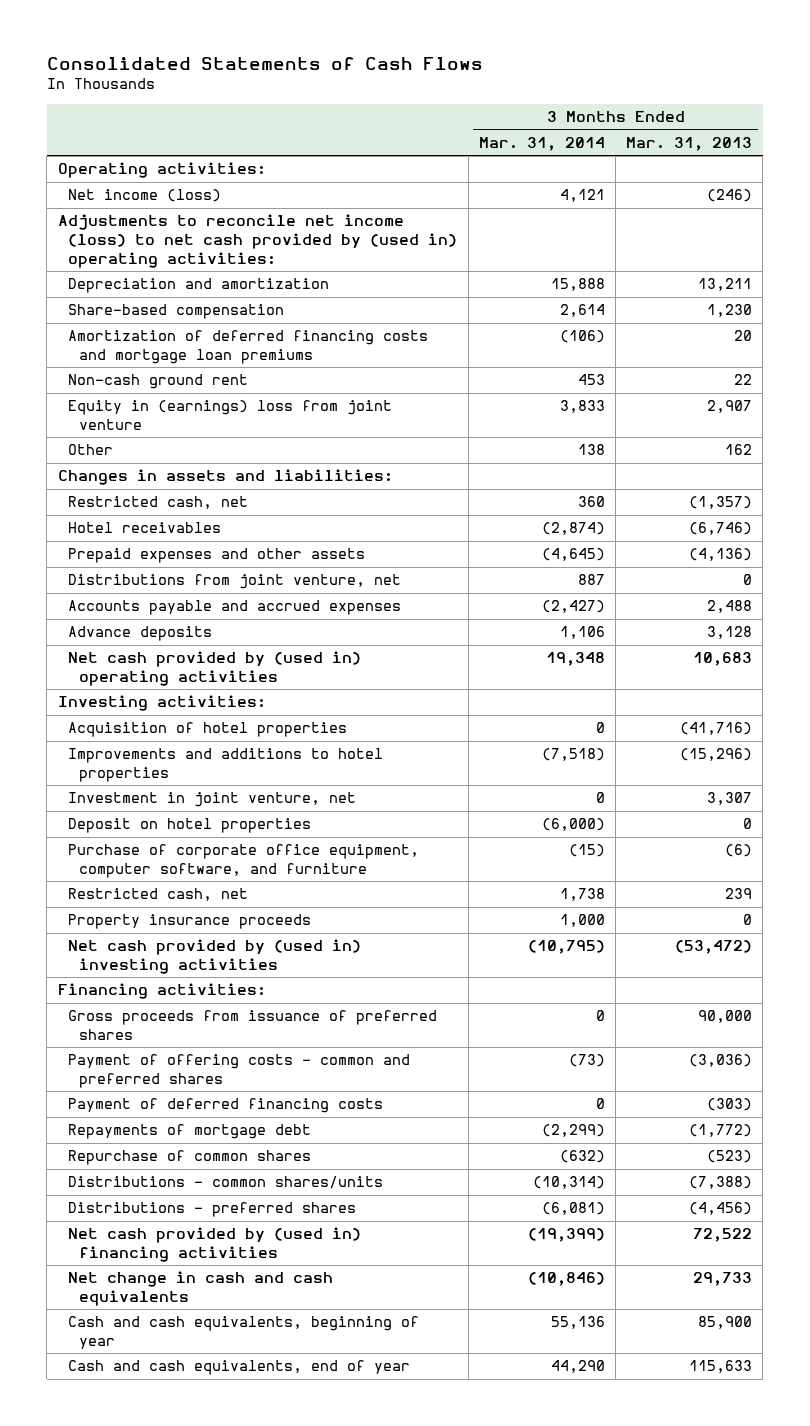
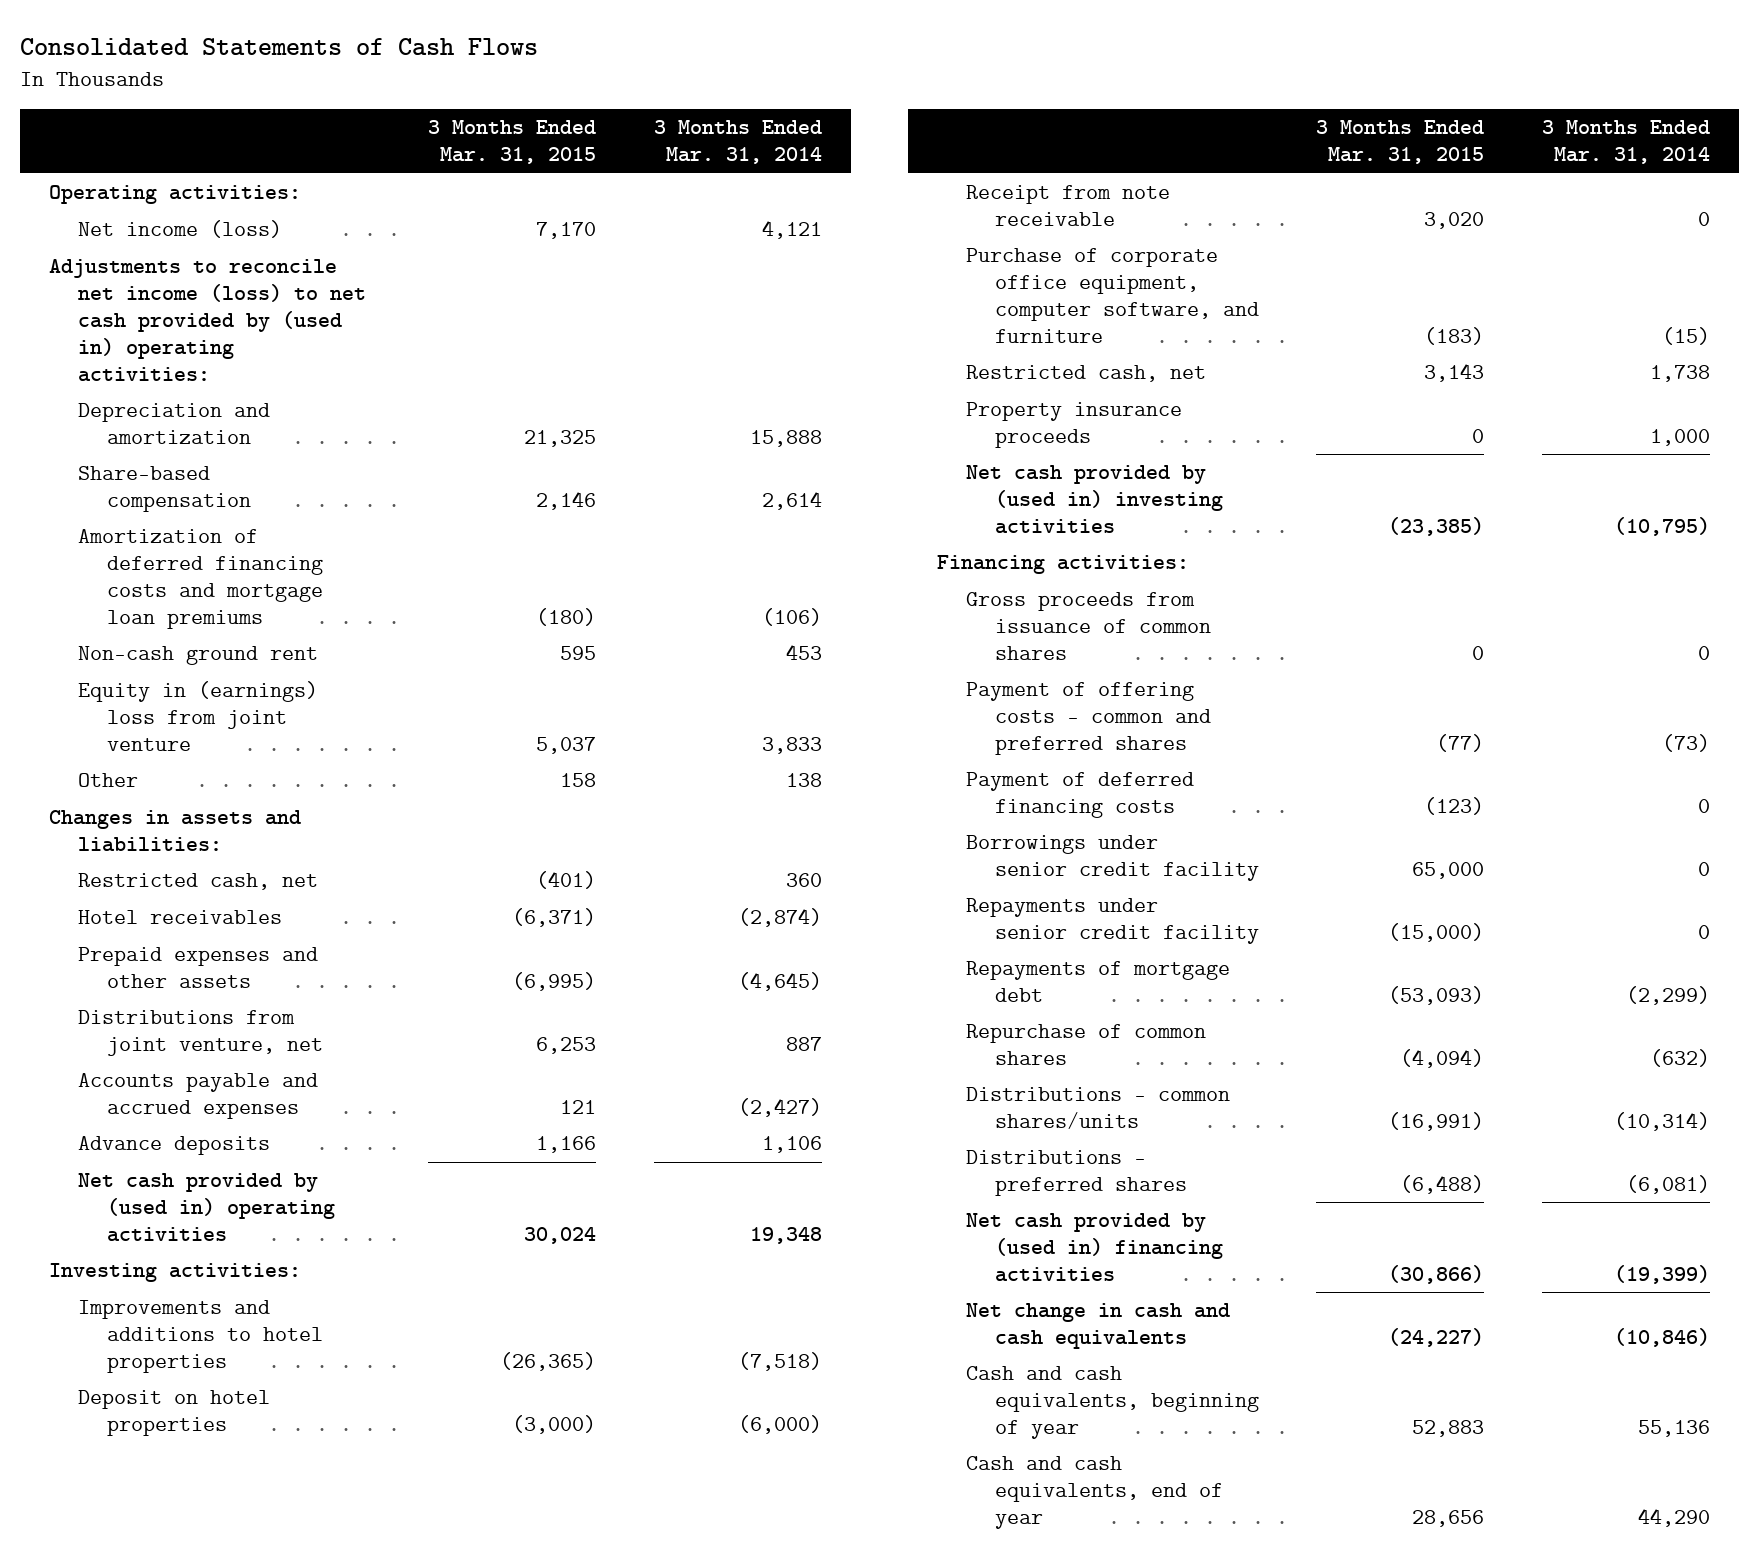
[626,136,753,151] Mar. 31, 2013 -> none
none -> [428,120,597,165] 3 Months Ended Mar. 31, 2015
[68,722,348,738] Acquisition of hotel properties -> none
[68,792,357,808] Investment in joint venture, net -> none
none -> [965,185,1170,227] Receipt from note receivable
[68,1010,438,1041] Gross proceeds from issuance of preferred shares -> [965,592,1212,661] Gross proceeds from issuance of common shares
none -> [965,835,1260,882] Borrowings under senior credit facility
none -> [965,898,1260,945] Repayments under senior credit facility

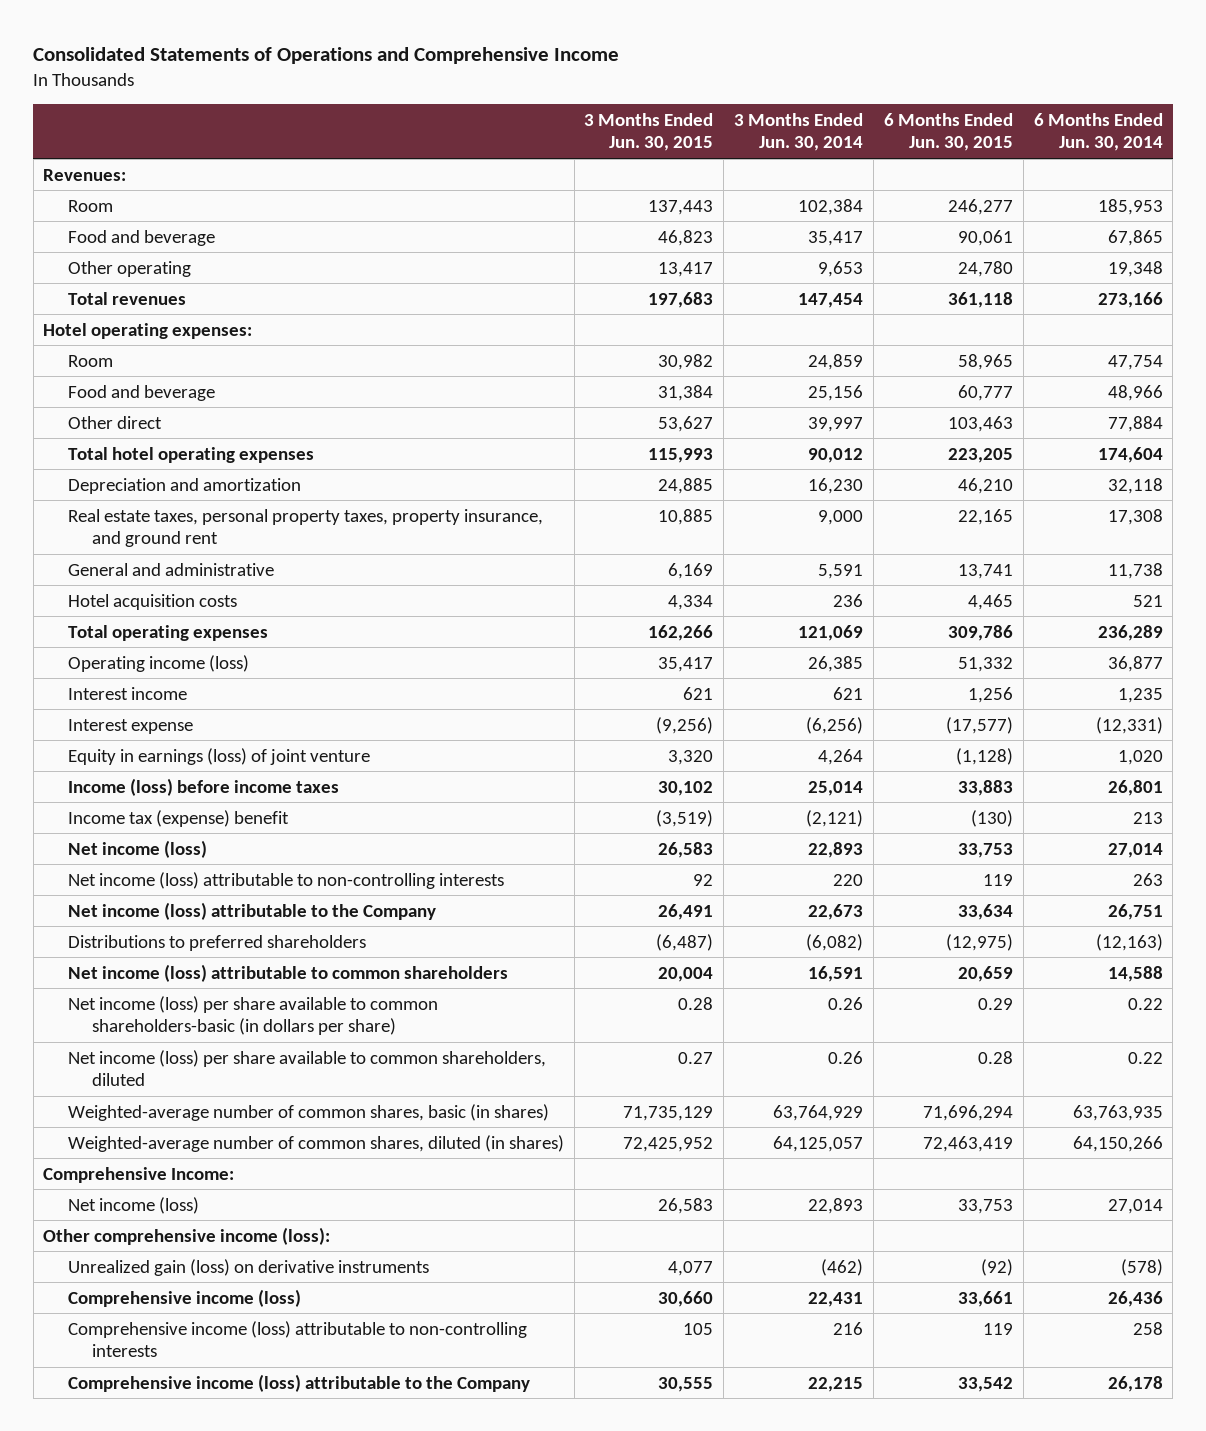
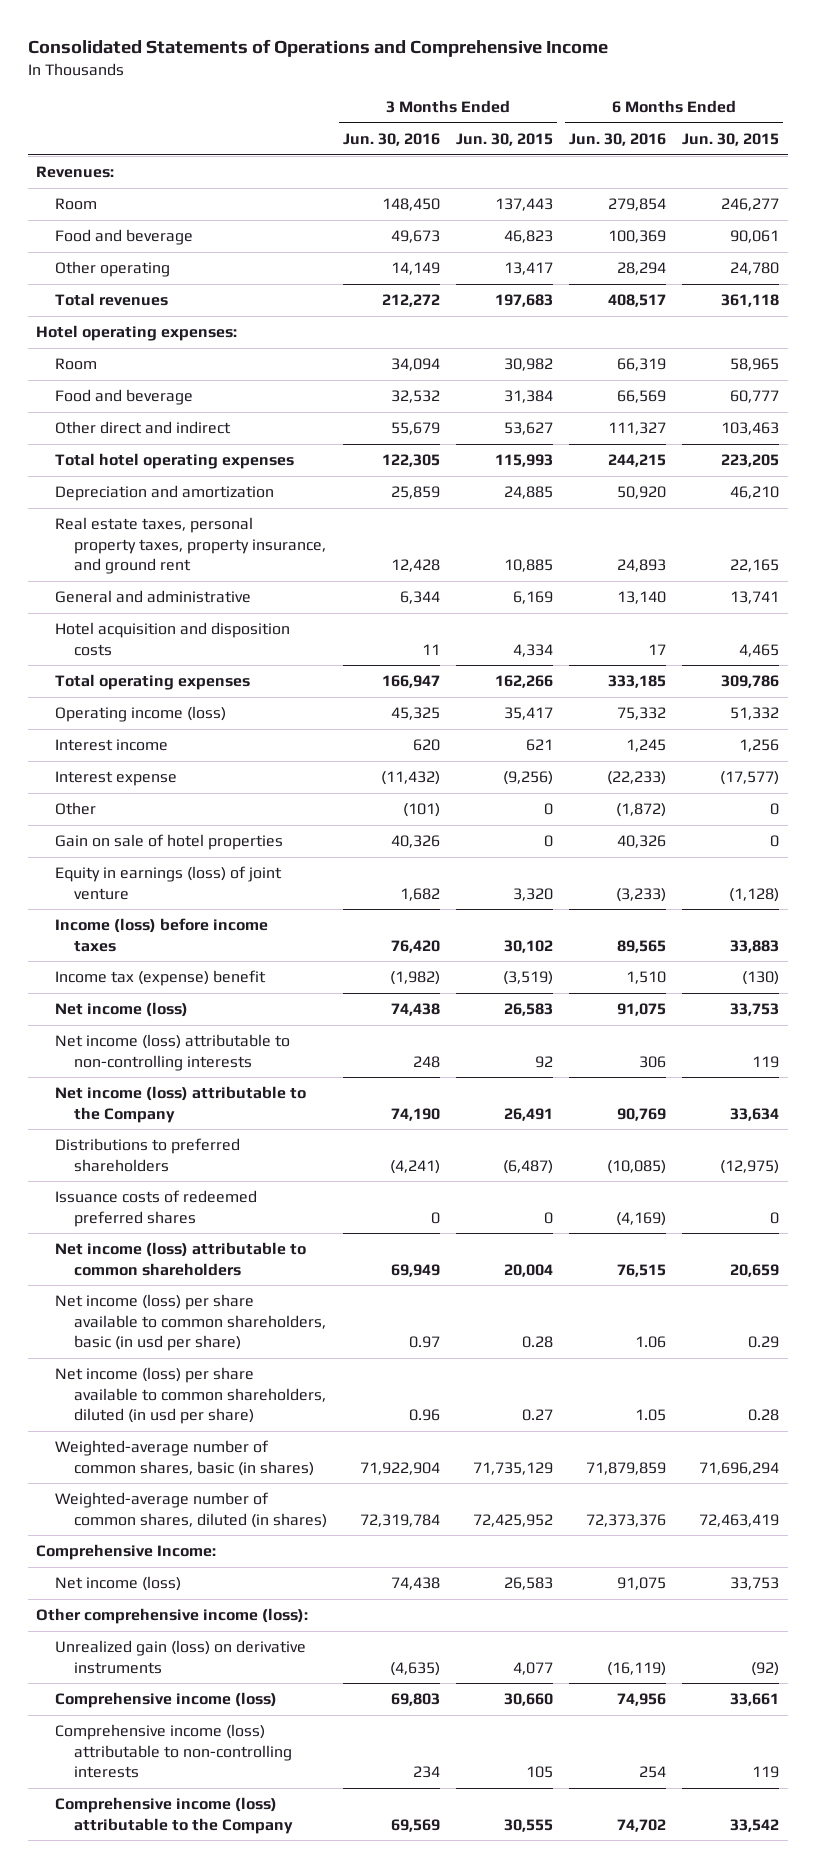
[734,112,864,152] 3 Months Ended Jun. 30, 2014 -> none
[1033,112,1163,152] 6 Months Ended Jun. 30, 2014 -> none
none -> [342,133,440,147] Jun. 30, 2016
none -> [569,133,667,147] Jun. 30, 2016
[67,415,162,429] Other direct -> [54,421,231,435] Other direct and indirect
[67,593,237,610] Hotel acquisition costs -> [54,622,290,656] Hotel acquisition and disposition costs
none -> [54,802,96,816] Other
none -> [54,834,283,851] Gain on sale of hotel properties
none -> [54,1190,257,1227] Issuance costs of redeemed preferred shares
[67,995,438,1035] Net income (loss) per share available to common shareholders-basic (in dollars per share) -> [54,1294,326,1351] Net income (loss) per share available to common shareholders, basic (in usd per share)
[67,1049,546,1086] Net income (loss) per share available to common shareholders, diluted -> [54,1367,326,1424] Net income (loss) per share available to common shareholders, diluted (in usd per share)

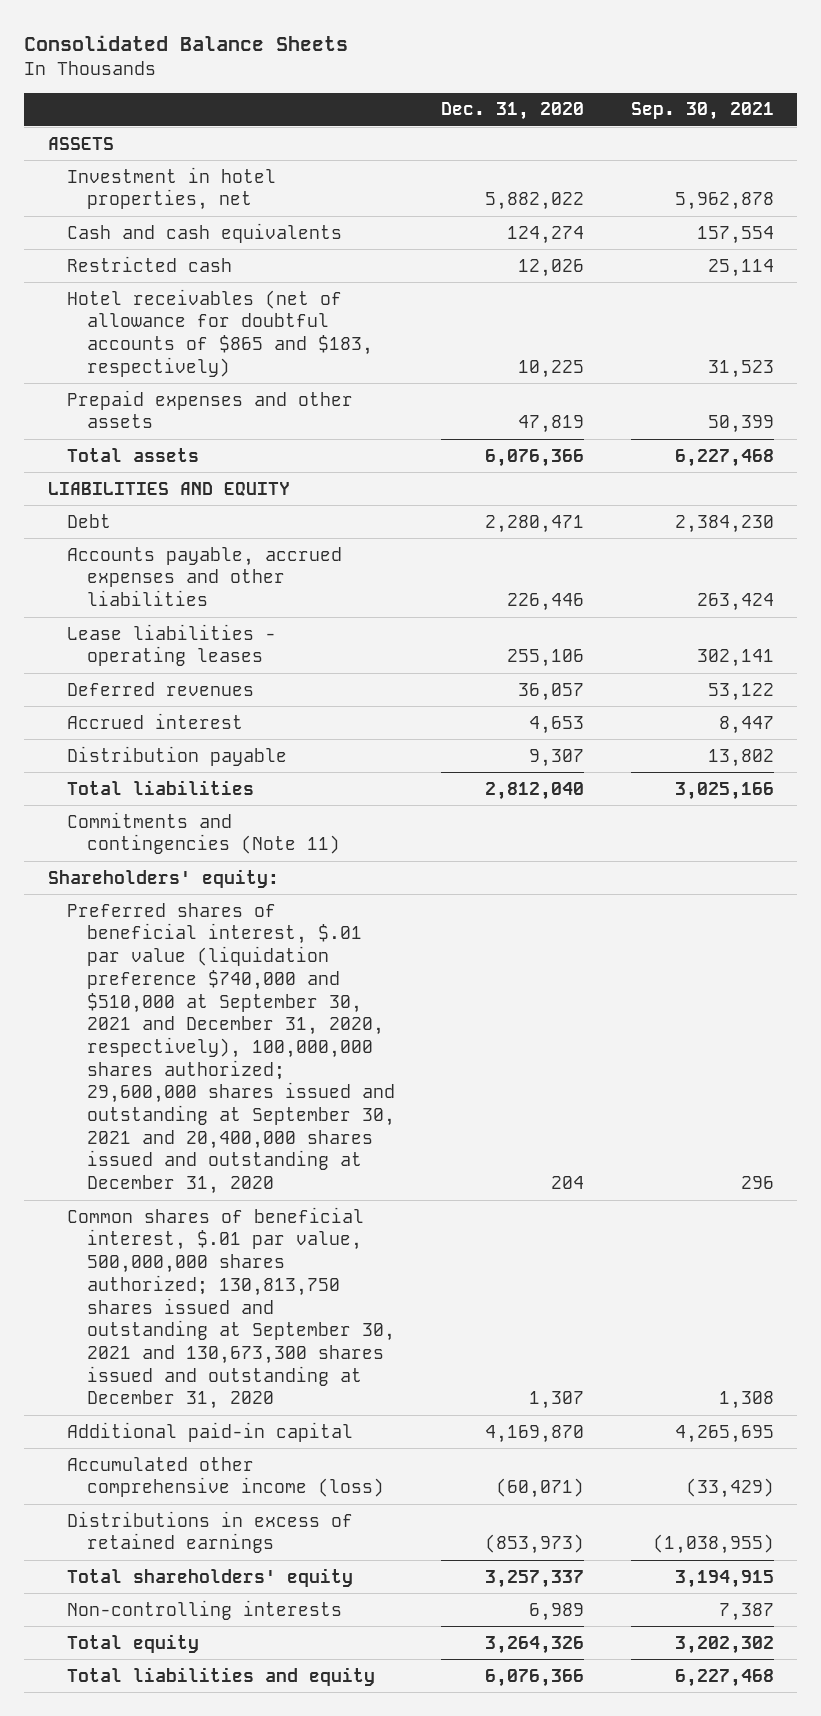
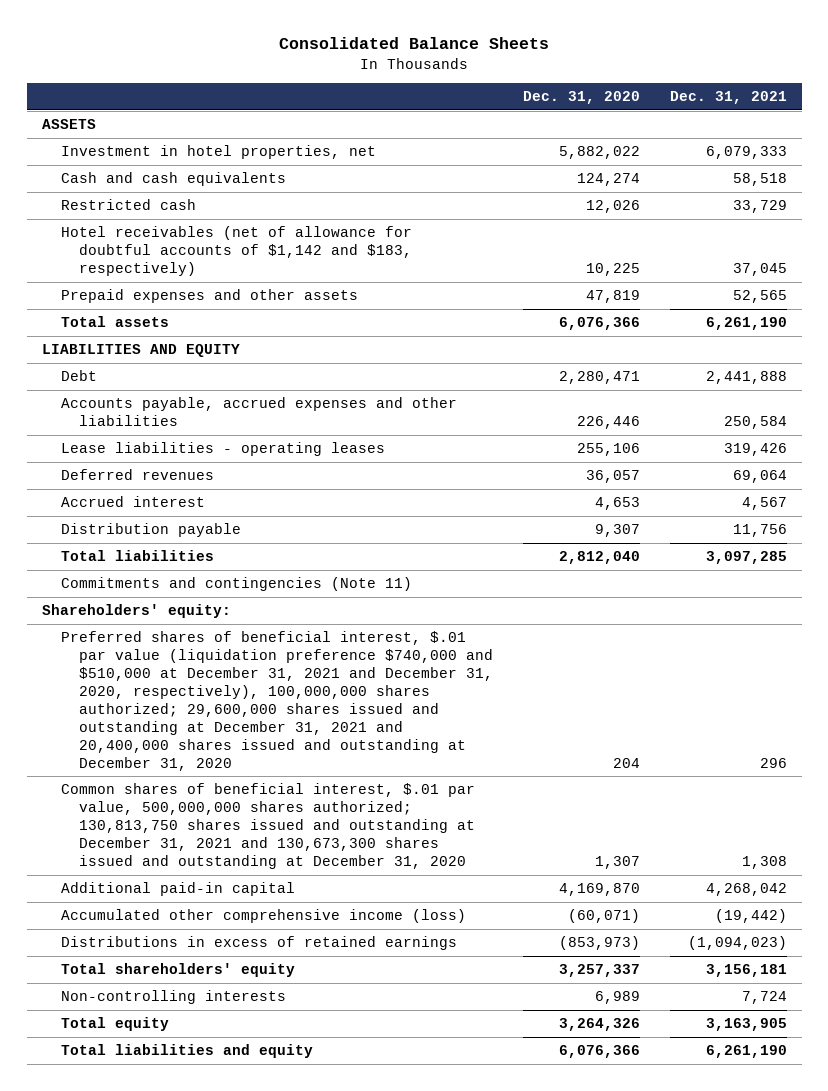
[630,102,774,121] Sep. 30, 2021 -> none
none -> [669,91,787,105] Dec. 31, 2021
[67,288,373,377] Hotel receivables (net of allowance for doubtful accounts of $865 and $183, respectively) -> [60,226,413,277] Hotel receivables (net of allowance for doubtful accounts of $1,142 and $183, respectively)
[67,902,395,1195] Preferred shares of beneficial interest, $.01 par value (liquidation preference $740,000 and $510,000 at September 30, 2021 and December 31, 2020, respectively), 100,000,000 shares authorized; 29,600,000 shares issued and outstanding at September 30, 2021 and 20,400,000 shares issued and outstanding at December 31, 2020 -> [60,631,494,771] Preferred shares of beneficial interest, $.01 par value (liquidation preference $740,000 and $510,000 at December 31, 2021 and December 31, 2020, respectively), 100,000,000 shares authorized; 29,600,000 shares issued and outstanding at December 31, 2021 and 20,400,000 shares issued and outstanding at December 31, 2020
[67,1206,395,1410] Common shares of beneficial interest, $.01 par value, 500,000,000 shares authorized; 130,813,750 shares issued and outstanding at September 30, 2021 and 130,673,300 shares issued and outstanding at December 31, 2020 -> [60,783,476,869] Common shares of beneficial interest, $.01 par value, 500,000,000 shares authorized; 130,813,750 shares issued and outstanding at December 31, 2021 and 130,673,300 shares issued and outstanding at December 31, 2020

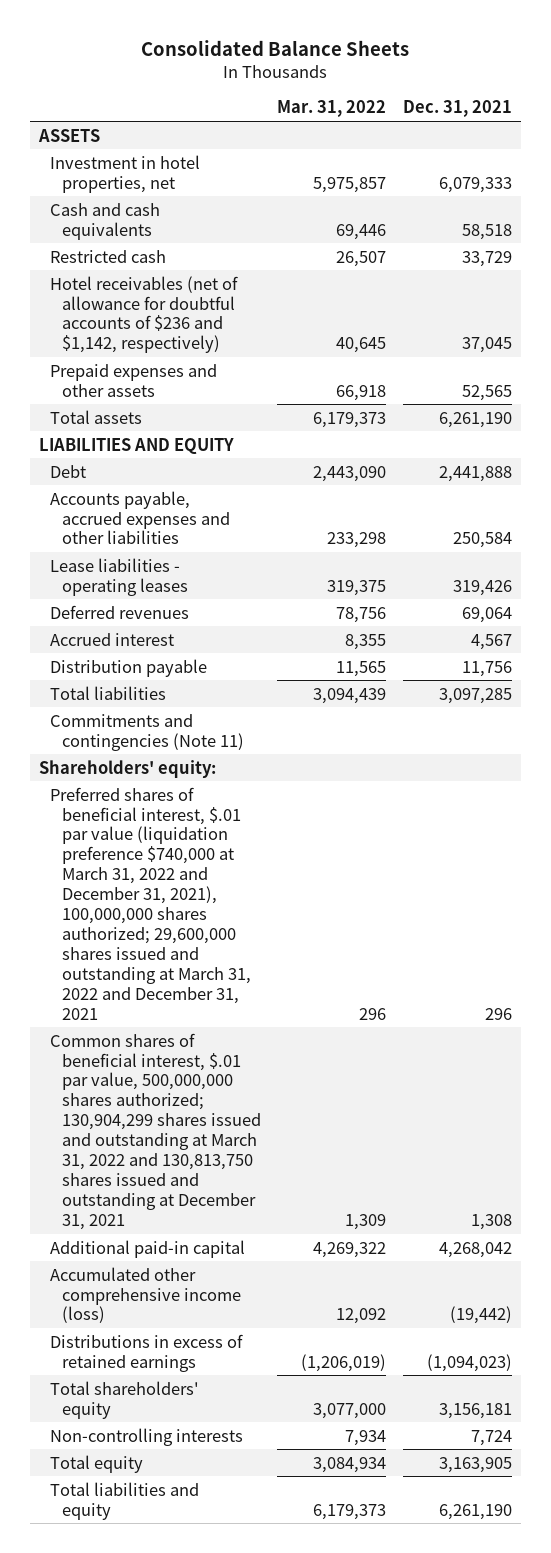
[522,91,640,105] Dec. 31, 2020 -> none
none -> [277,100,387,118] Mar. 31, 2022
[60,226,413,277] Hotel receivables (net of allowance for doubtful accounts of $1,142 and $183, respectively) -> [50,275,239,354] Hotel receivables (net of allowance for doubtful accounts of $236 and $1,142, respectively)
[60,631,494,771] Preferred shares of beneficial interest, $.01 par value (liquidation preference $740,000 and $510,000 at December 31, 2021 and December 31, 2020, respectively), 100,000,000 shares authorized; 29,600,000 shares issued and outstanding at December 31, 2021 and 20,400,000 shares issued and outstanding at December 31, 2020 -> [50,786,251,1020] Preferred shares of beneficial interest, $.01 par value (liquidation preference $740,000 at March 31, 2022 and December 31, 2021), 100,000,000 shares authorized; 29,600,000 shares issued and outstanding at March 31, 2022 and December 31, 2021
[60,783,476,869] Common shares of beneficial interest, $.01 par value, 500,000,000 shares authorized; 130,813,750 shares issued and outstanding at December 31, 2021 and 130,673,300 shares issued and outstanding at December 31, 2020 -> [50,1032,261,1230] Common shares of beneficial interest, $.01 par value, 500,000,000 shares authorized; 130,904,299 shares issued and outstanding at March 31, 2022 and 130,813,750 shares issued and outstanding at December 31, 2021

